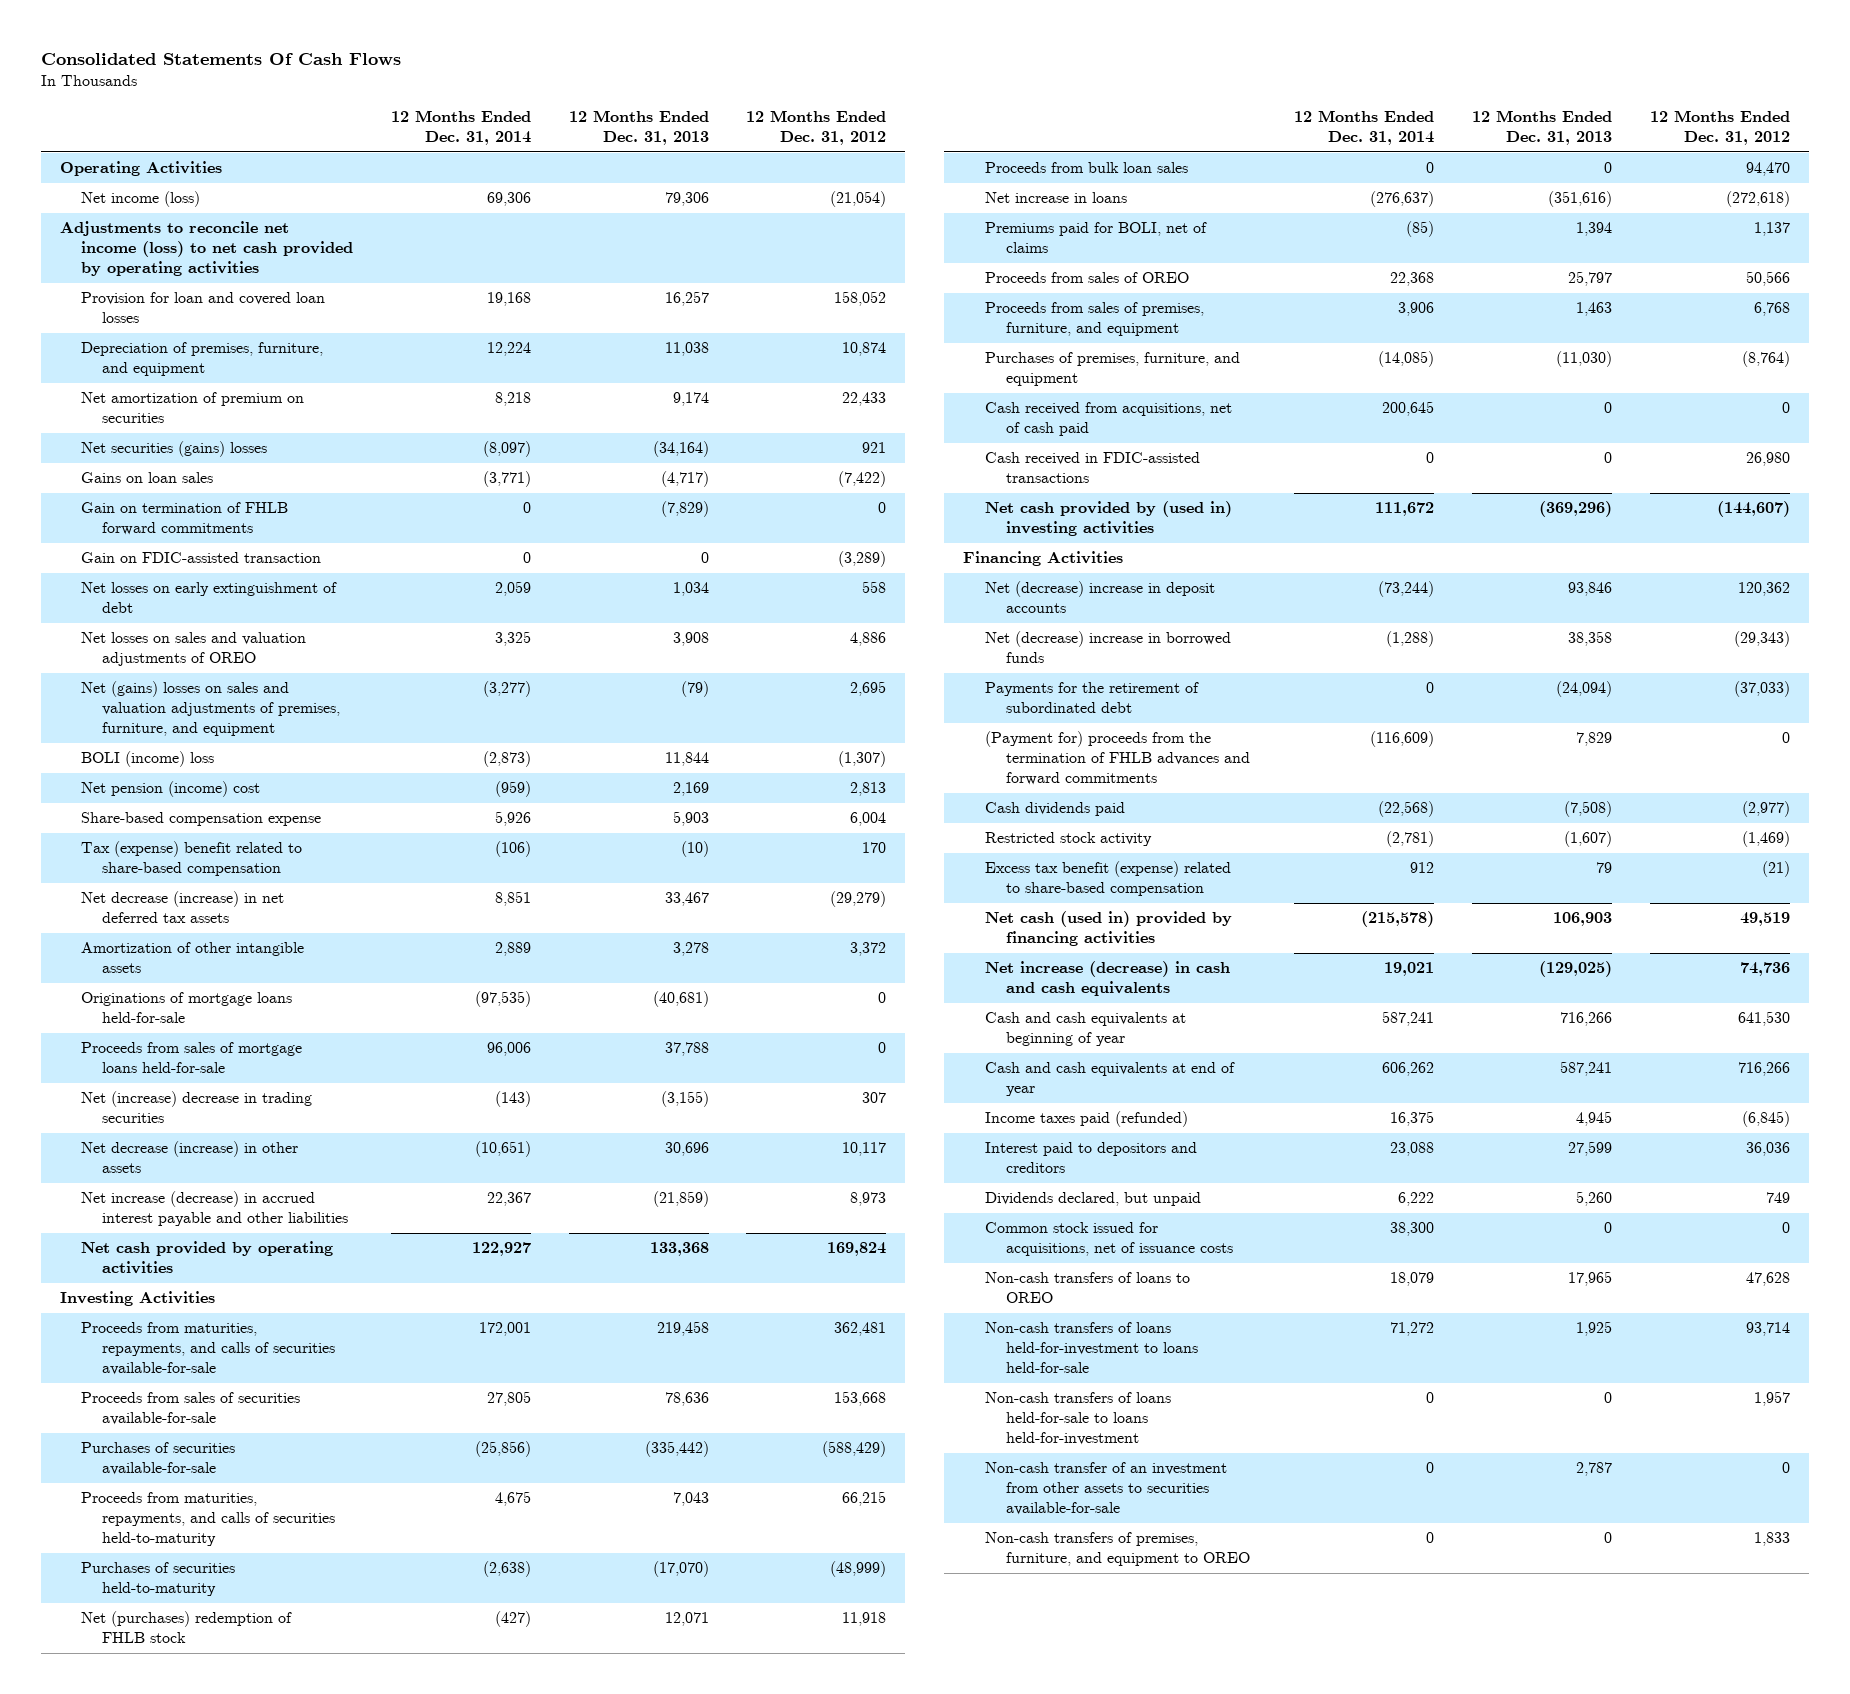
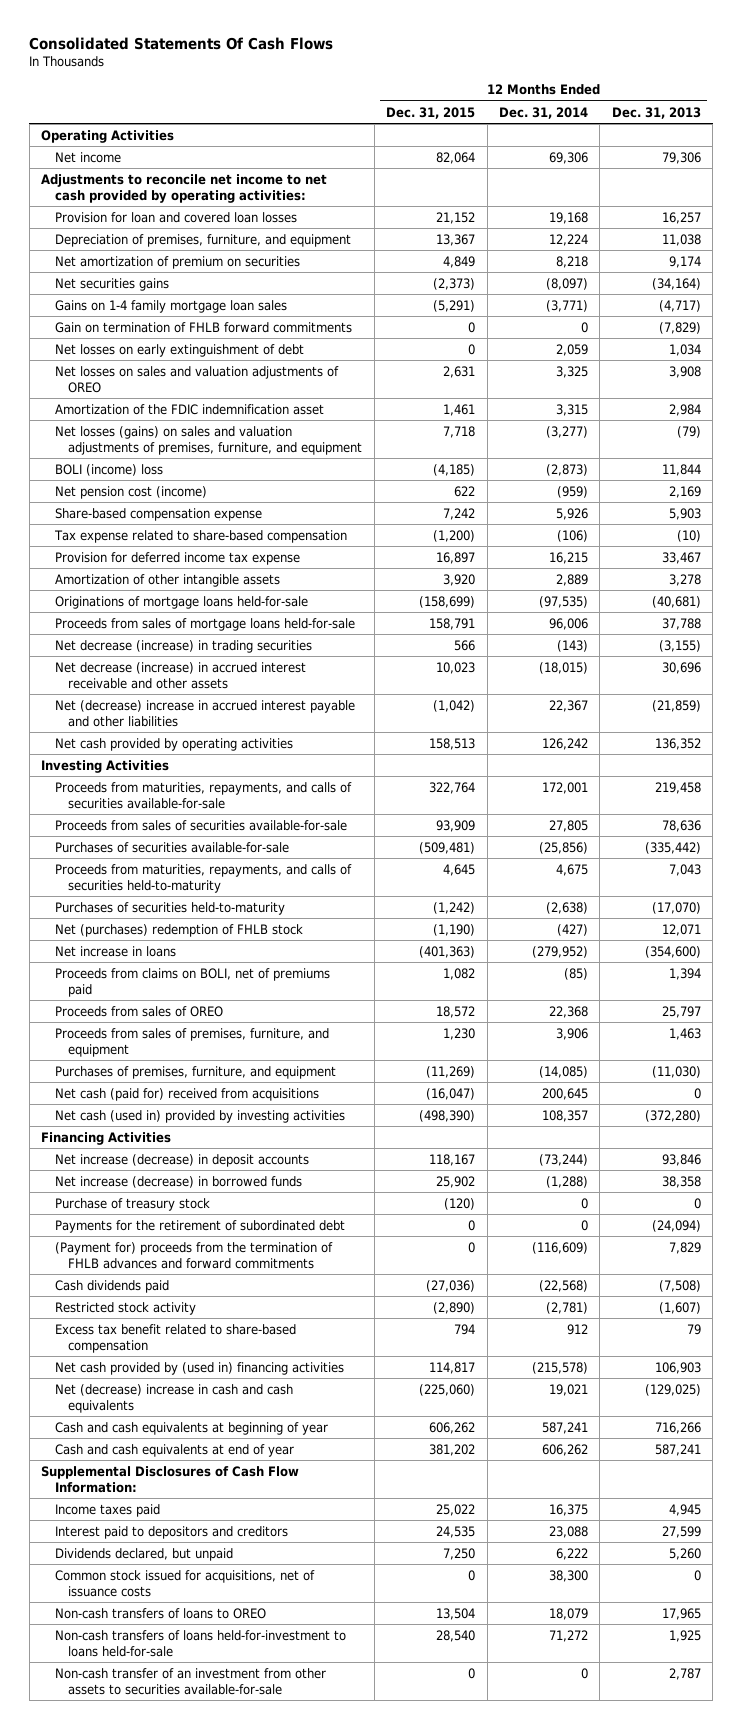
[746,110,887,145] 12 Months Ended Dec. 31, 2012 -> none
none -> [386,106,476,119] Dec. 31, 2015
[80,191,200,208] Net income (loss) -> [54,151,121,163] Net income
[59,221,353,276] Adjustments to reconcile net income (loss) to net cash provided by operating activities -> [41,173,328,203] Adjustments to reconcile net income to net cash provided by operating activities:
[80,441,267,458] Net securities (gains) losses -> [54,277,169,291] Net securities gains
[80,472,213,484] Gains on loan sales -> [54,299,287,313] Gains on 1-4 family mortgage loan sales
[80,552,321,564] Gain on FDIC-assisted transaction -> none
none -> [54,403,324,415] Amortization of the FDIC indemnification asset
[80,681,341,736] Net (gains) losses on sales and valuation adjustments of premises, furniture, and equipment -> [54,425,363,455] Net losses (gains) on sales and valuation adjustments of premises, furniture, and equipment
[80,781,260,798] Net pension (income) cost -> [54,485,207,499] Net pension cost (income)
[80,891,284,924] Net decrease (increase) in net deferred tax assets -> none
[80,841,302,877] Tax (expense) benefit related to share-based compensation -> [53,529,347,543] Tax expense related to share-based compensation
none -> [54,551,300,565] Provision for deferred income tax expense
[80,1091,312,1124] Net (increase) decrease in trading securities -> [54,639,312,653] Net decrease (increase) in trading securities
[80,1141,298,1174] Net decrease (increase) in other assets -> [54,661,306,689] Net decrease (increase) in accrued interest receivable and other assets
[474,1141,531,1158] (10,651) -> [539,661,589,674] (18,015)
[80,1191,349,1227] Net increase (decrease) in accrued interest payable and other liabilities -> [54,699,355,727] Net (decrease) increase in accrued interest payable and other liabilities
[471,1242,531,1257] 122,927 -> [542,737,589,750] 126,242
[649,1242,709,1257] 133,368 -> [654,737,701,750] 136,352
[984,162,1188,174] Proceeds from bulk loan sales -> none
[1370,191,1435,208] (276,637) -> [532,945,589,958] (279,952)
[1548,191,1613,208] (351,616) -> [644,945,701,958] (354,600)
[984,222,1207,254] Premiums paid for BOLI, net of claims -> [54,967,330,997] Proceeds from claims on BOLI, net of premiums paid
[984,452,1200,484] Cash received in FDIC-assisted transactions -> none
[984,402,1232,437] Cash received from acquisitions, net of cash paid -> [54,1087,319,1101] Net cash (paid for) received from acquisitions
[984,501,1232,537] Net cash provided by (used in) investing activities -> [54,1109,345,1123] Net cash (used in) provided by investing activities
[1375,502,1435,517] 111,672 -> [542,1109,589,1122] 108,357
[1539,501,1613,518] (369,296) -> [644,1109,701,1122] (372,280)
[984,581,1215,614] Net (decrease) increase in deposit accounts -> [54,1153,309,1167] Net increase (decrease) in deposit accounts
[984,631,1231,664] Net (decrease) increase in borrowed funds -> [54,1175,302,1188] Net increase (decrease) in borrowed funds
none -> [54,1197,210,1211] Purchase of treasury stock
[984,861,1231,897] Excess tax benefit (expense) related to share-based compensation -> [54,1323,296,1353] Excess tax benefit related to share-based compensation
[984,911,1232,947] Net cash (used in) provided by financing activities -> [54,1361,344,1375] Net cash provided by (used in) financing activities
[984,961,1230,997] Net increase (decrease) in cash and cash equivalents -> [54,1383,293,1413] Net (decrease) increase in cash and cash equivalents
none -> [41,1465,300,1493] Supplemental Disclosures of Cash Flow Information:
[984,1111,1188,1128] Income taxes paid (refunded) -> [54,1503,160,1517] Income taxes paid
[984,1392,1171,1445] Non-cash transfers of loans held-for-sale to loans held-for-investment -> none
[984,1532,1250,1567] Non-cash transfers of premises, furniture, and equipment to OREO -> none

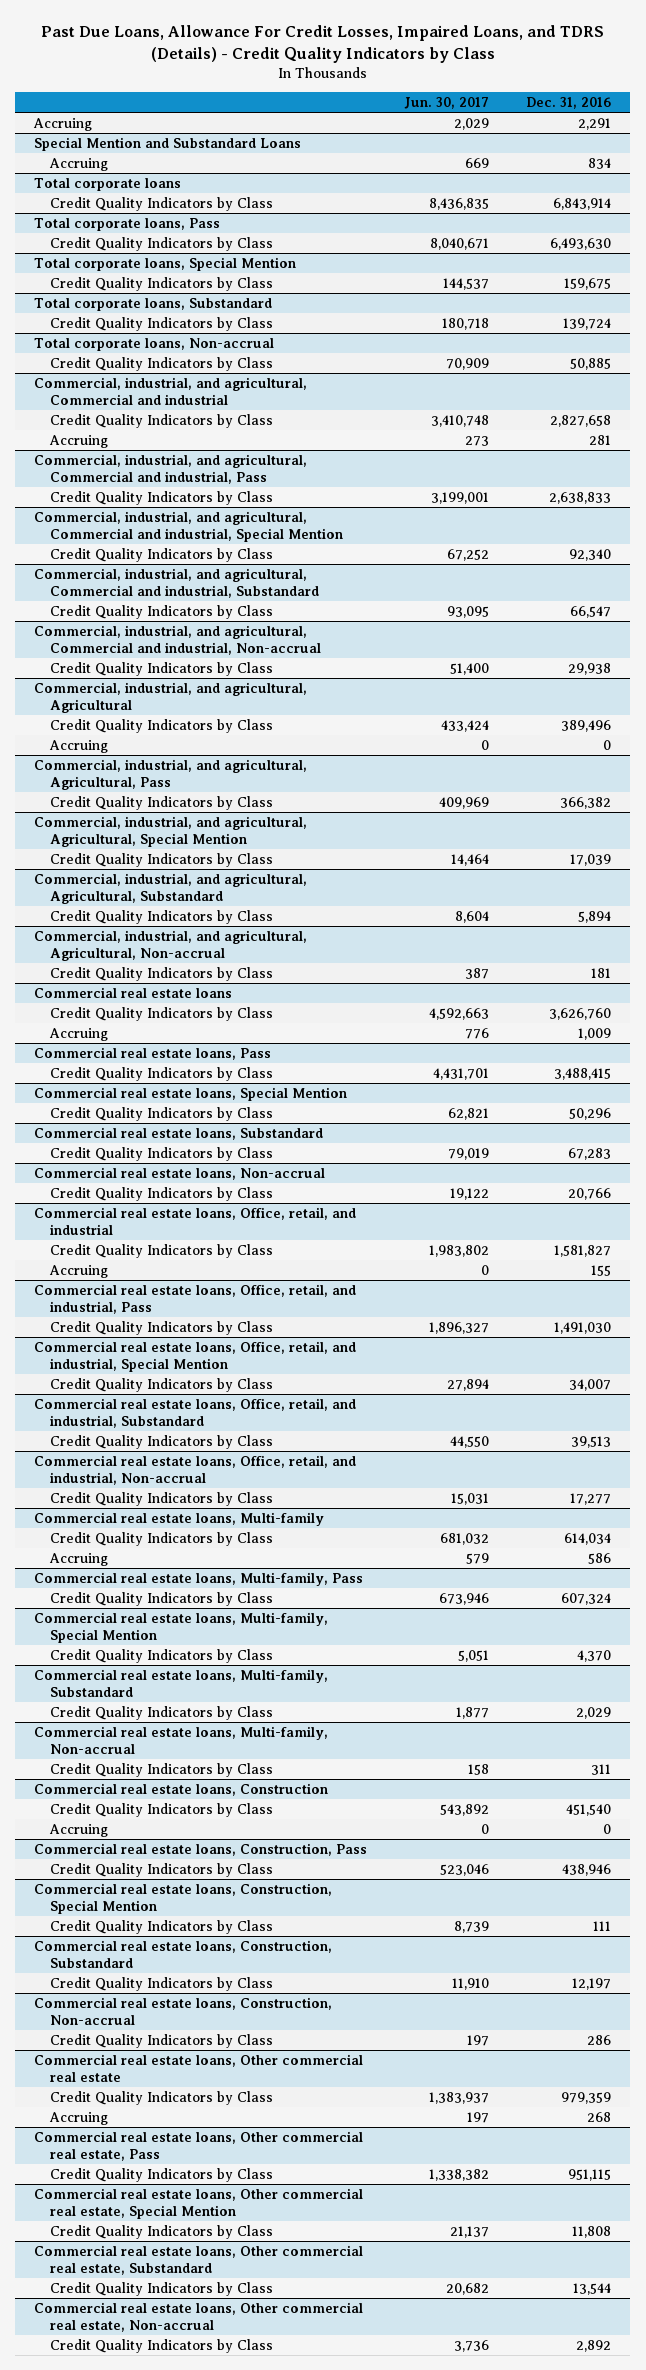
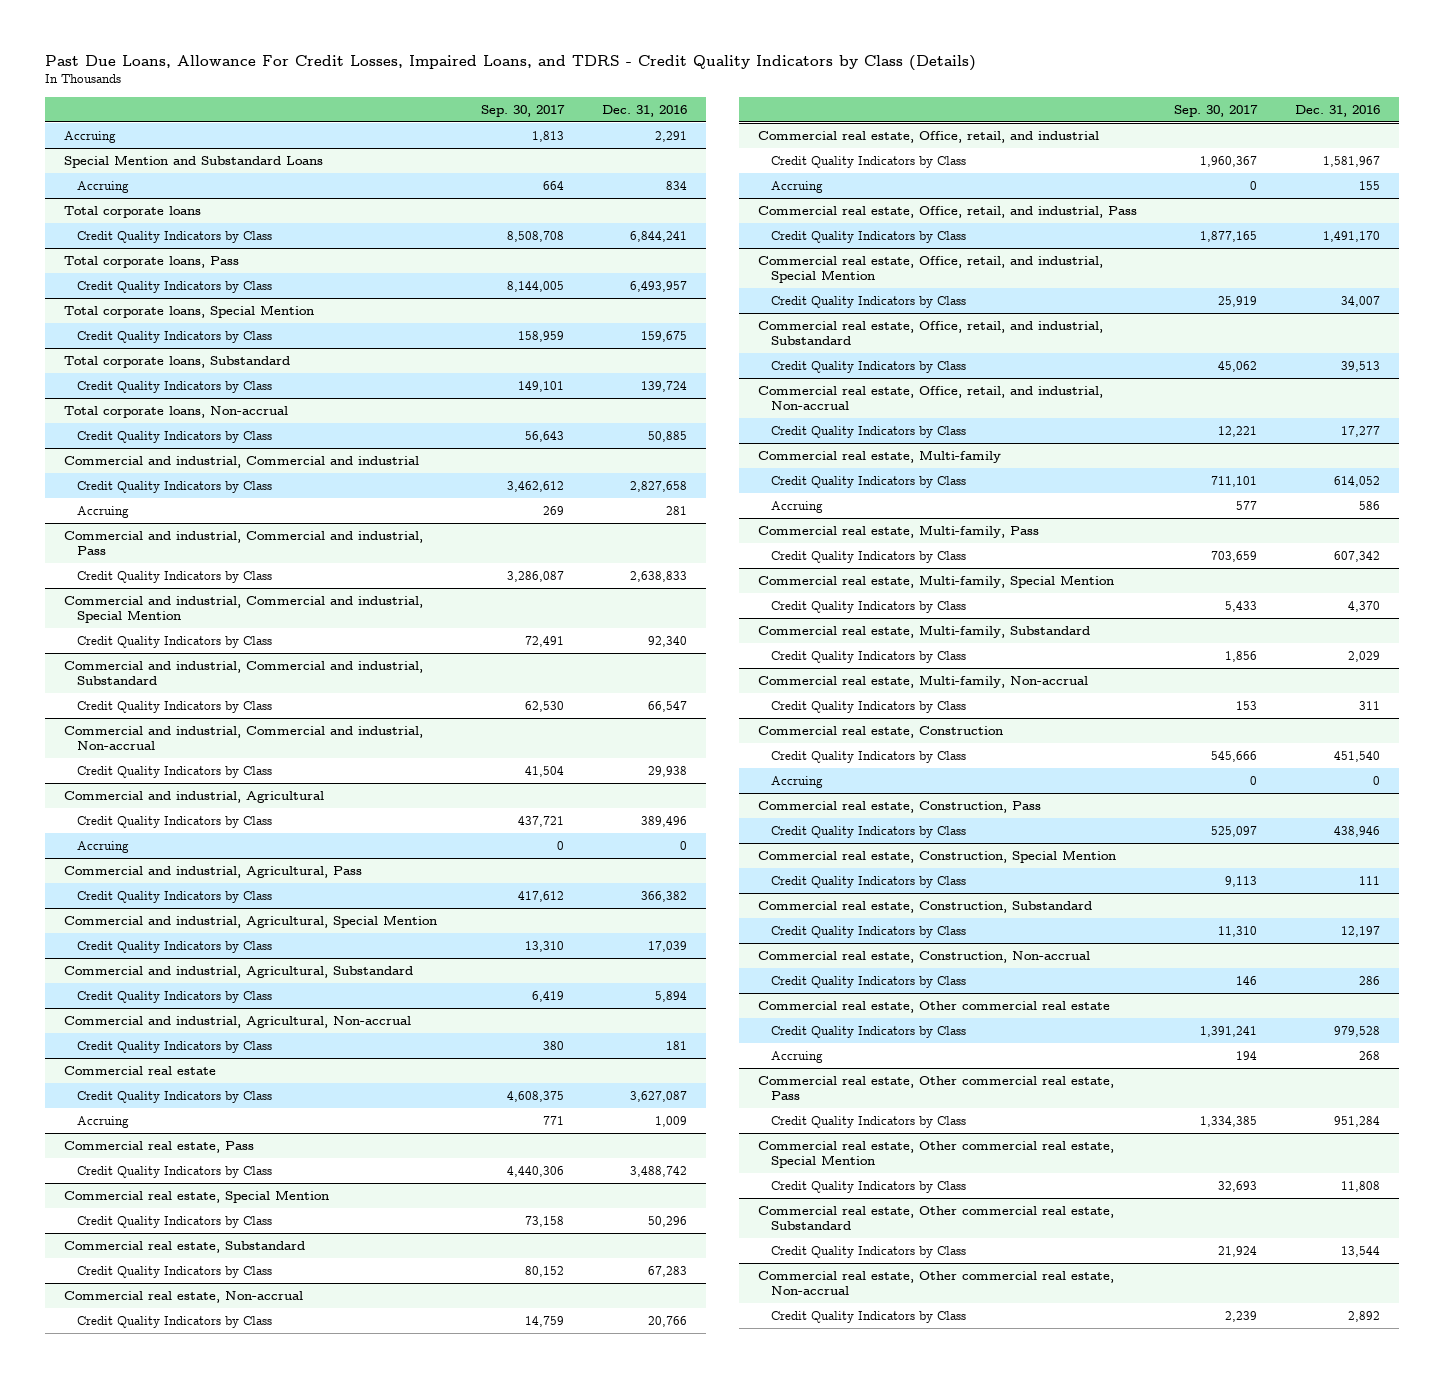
[40,25,604,63] Past Due Loans, Allowance For Credit Losses, Impaired Loans, and TDRS (Details) - Credit Quality Indicators by Class -> [45,54,977,71] Past Due Loans, Allowance For Credit Losses, Impaired Loans, and TDRS - Credit Quality Indicators by Class (Details)
[403,96,489,109] Jun. 30, 2017 -> none
none -> [481,104,566,117] Sep. 30, 2017
[553,197,612,210] 6,843,914 -> [629,231,687,243] 6,844,241
[550,237,612,250] 6,493,630 -> [629,281,687,293] 6,493,957
[34,376,308,405] Commercial, industrial, and agricultural, Commercial and industrial -> [64,456,420,469] Commercial and industrial, Commercial and industrial
[34,453,308,484] Commercial, industrial, and agricultural, Commercial and industrial, Pass -> [64,531,424,556] Commercial and industrial, Commercial and industrial, Pass
[34,510,343,542] Commercial, industrial, and agricultural, Commercial and industrial, Special Mention -> [64,596,424,624] Commercial and industrial, Commercial and industrial, Special Mention
[34,567,319,598] Commercial, industrial, and agricultural, Commercial and industrial, Substandard -> [64,661,424,686] Commercial and industrial, Commercial and industrial, Substandard
[34,624,321,655] Commercial, industrial, and agricultural, Commercial and industrial, Non-accrual -> [64,726,424,751] Commercial and industrial, Commercial and industrial, Non-accrual
[34,681,308,713] Commercial, industrial, and agricultural, Agricultural -> [64,791,325,804] Commercial and industrial, Agricultural
[34,758,308,790] Commercial, industrial, and agricultural, Agricultural, Pass -> [64,866,363,879] Commercial and industrial, Agricultural, Pass
[34,815,308,847] Commercial, industrial, and agricultural, Agricultural, Special Mention -> [64,915,438,929] Commercial and industrial, Agricultural, Special Mention
[34,872,308,904] Commercial, industrial, and agricultural, Agricultural, Substandard -> [64,966,414,979] Commercial and industrial, Agricultural, Substandard
[34,929,308,961] Commercial, industrial, and agricultural, Agricultural, Non-accrual -> [64,1016,412,1029] Commercial and industrial, Agricultural, Non-accrual
[34,986,233,998] Commercial real estate loans -> [64,1066,217,1076] Commercial real estate
[549,1007,612,1020] 3,626,760 -> [629,1091,687,1103] 3,627,087
[34,1046,272,1060] Commercial real estate loans, Pass -> [64,1141,255,1154] Commercial real estate, Pass
[554,1067,612,1080] 3,488,415 -> [629,1166,687,1178] 3,488,742
[34,1086,348,1101] Commercial real estate loans, Special Mention -> [64,1190,330,1204] Commercial real estate, Special Mention
[34,1126,324,1140] Commercial real estate loans, Substandard -> [64,1241,306,1254] Commercial real estate, Substandard
[34,1166,326,1180] Commercial real estate loans, Non-accrual -> [64,1291,304,1304] Commercial real estate, Non-accrual
[34,1206,357,1235] Commercial real estate loans, Office, retail, and industrial -> [757,131,1099,144] Commercial real estate, Office, retail, and industrial
[554,1244,612,1257] 1,581,827 -> [1323,156,1381,168] 1,581,967
[34,1283,357,1314] Commercial real estate loans, Office, retail, and industrial, Pass -> [757,206,1137,219] Commercial real estate, Office, retail, and industrial, Pass
[554,1321,612,1334] 1,491,030 -> [1323,231,1381,243] 1,491,170
[34,1340,357,1372] Commercial real estate loans, Office, retail, and industrial, Special Mention -> [757,256,1103,284] Commercial real estate, Office, retail, and industrial, Special Mention
[34,1397,357,1428] Commercial real estate loans, Office, retail, and industrial, Substandard -> [757,321,1103,346] Commercial real estate, Office, retail, and industrial, Substandard
[34,1454,357,1485] Commercial real estate loans, Office, retail, and industrial, Non-accrual -> [757,386,1103,411] Commercial real estate, Office, retail, and industrial, Non-accrual
[34,1511,325,1526] Commercial real estate loans, Multi-family -> [757,450,1001,464] Commercial real estate, Multi-family
[564,1532,612,1545] 614,034 -> [1334,476,1381,488] 614,052
[34,1571,364,1586] Commercial real estate loans, Multi-family, Pass -> [757,525,1039,539] Commercial real estate, Multi-family, Pass
[561,1592,612,1605] 607,324 -> [1334,551,1381,563] 607,342
[34,1611,329,1643] Commercial real estate loans, Multi-family, Special Mention -> [757,575,1114,589] Commercial real estate, Multi-family, Special Mention
[34,1668,329,1697] Commercial real estate loans, Multi-family, Substandard -> [757,625,1090,639] Commercial real estate, Multi-family, Substandard
[34,1725,329,1754] Commercial real estate loans, Multi-family, Non-accrual -> [757,675,1088,689] Commercial real estate, Multi-family, Non-accrual
[34,1782,329,1796] Commercial real estate loans, Construction -> [757,726,1003,739] Commercial real estate, Construction
[34,1842,368,1856] Commercial real estate loans, Construction, Pass -> [757,801,1041,814] Commercial real estate, Construction, Pass
[34,1882,333,1914] Commercial real estate loans, Construction, Special Mention -> [757,850,1116,864] Commercial real estate, Construction, Special Mention
[34,1939,333,1968] Commercial real estate loans, Construction, Substandard -> [757,901,1092,914] Commercial real estate, Construction, Substandard
[34,1996,333,2025] Commercial real estate loans, Construction, Non-accrual -> [757,951,1090,964] Commercial real estate, Construction, Non-accrual
[34,2053,364,2082] Commercial real estate loans, Other commercial real estate -> [757,1001,1110,1014] Commercial real estate, Other commercial real estate
[561,2091,612,2104] 979,359 -> [1334,1026,1381,1038] 979,528
[34,2130,364,2161] Commercial real estate loans, Other commercial real estate, Pass -> [757,1076,1114,1101] Commercial real estate, Other commercial real estate, Pass
[568,2168,612,2181] 951,115 -> [1334,1116,1381,1128] 951,284
[34,2187,364,2219] Commercial real estate loans, Other commercial real estate, Special Mention -> [757,1141,1114,1169] Commercial real estate, Other commercial real estate, Special Mention
[34,2244,364,2275] Commercial real estate loans, Other commercial real estate, Substandard -> [757,1206,1114,1231] Commercial real estate, Other commercial real estate, Substandard
[34,2301,364,2332] Commercial real estate loans, Other commercial real estate, Non-accrual -> [757,1271,1114,1296] Commercial real estate, Other commercial real estate, Non-accrual

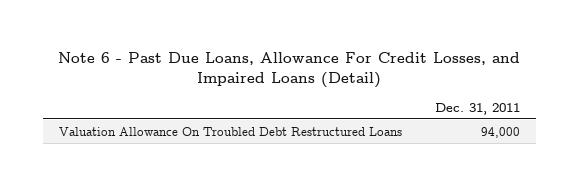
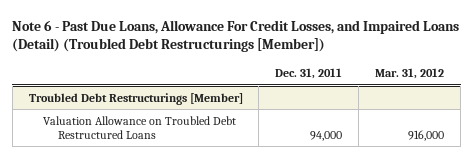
[58,51,521,88] Note 6 - Past Due Loans, Allowance For Credit Losses, and Impaired Loans (Detail) -> [12,19,460,53] Note 6 - Past Due Loans, Allowance For Credit Losses, and Impaired Loans (Detail) (Troubled Debt Restructurings [Member])
none -> [375,68,445,80] Mar. 31, 2012
none -> [28,92,243,105] Troubled Debt Restructurings [Member]
[59,126,403,136] Valuation Allowance On Troubled Debt Restructured Loans -> [43,115,237,139] Valuation Allowance on Troubled Debt Restructured Loans

